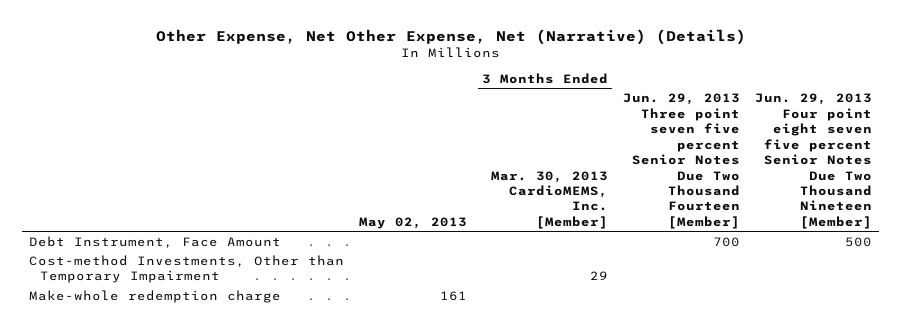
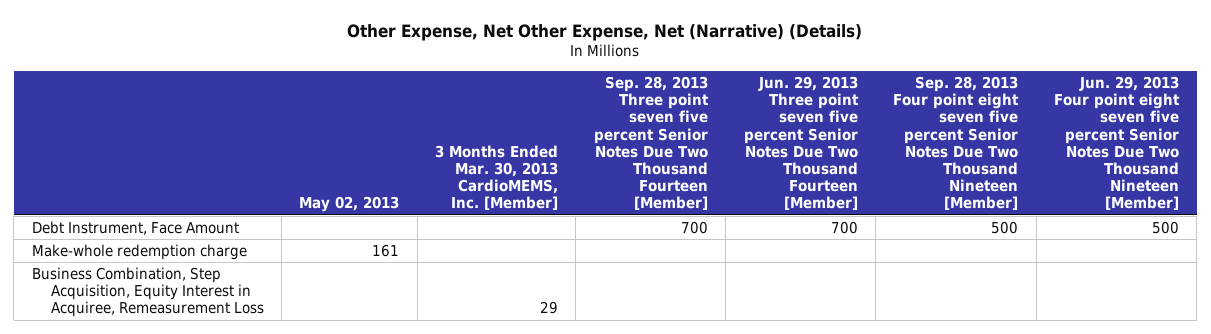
none -> [593,76,709,211] Sep. 28, 2013 Three point seven five percent Senior Notes Due Two Thousand Fourteen [Member]
none -> [893,76,1020,211] Sep. 28, 2013 Four point eight seven five percent Senior Notes Due Two Thousand Nineteen [Member]
[29,254,345,284] Cost-method Investments, Other than Temporary Impairment -> none
none -> [31,267,264,318] Business Combination, Step Acquisition, Equity Interest in Acquiree, Remeasurement Loss

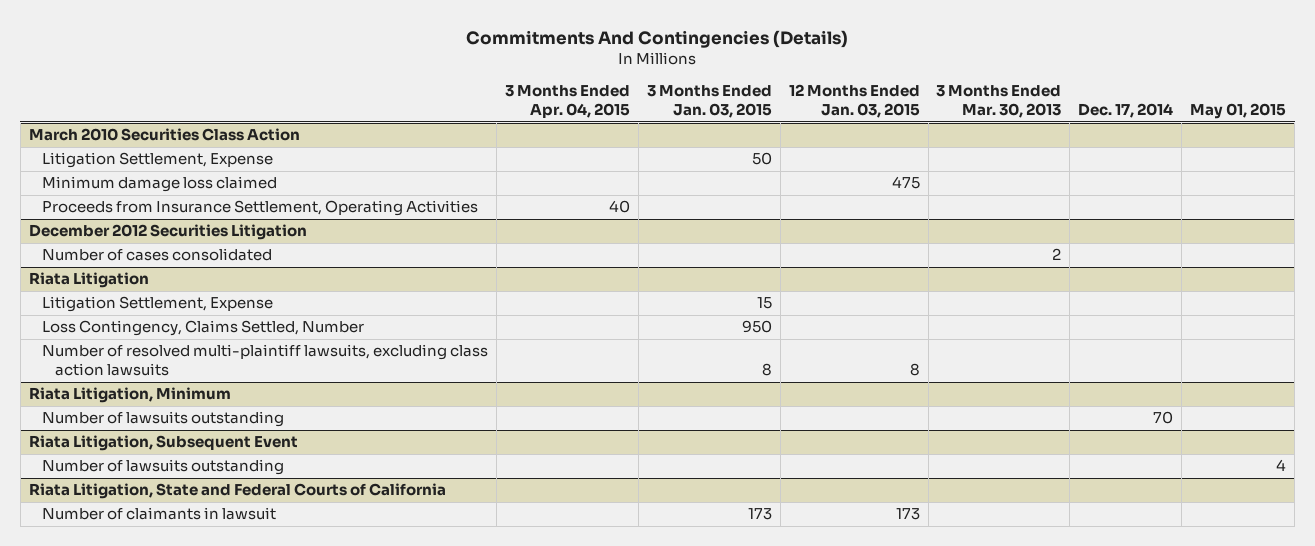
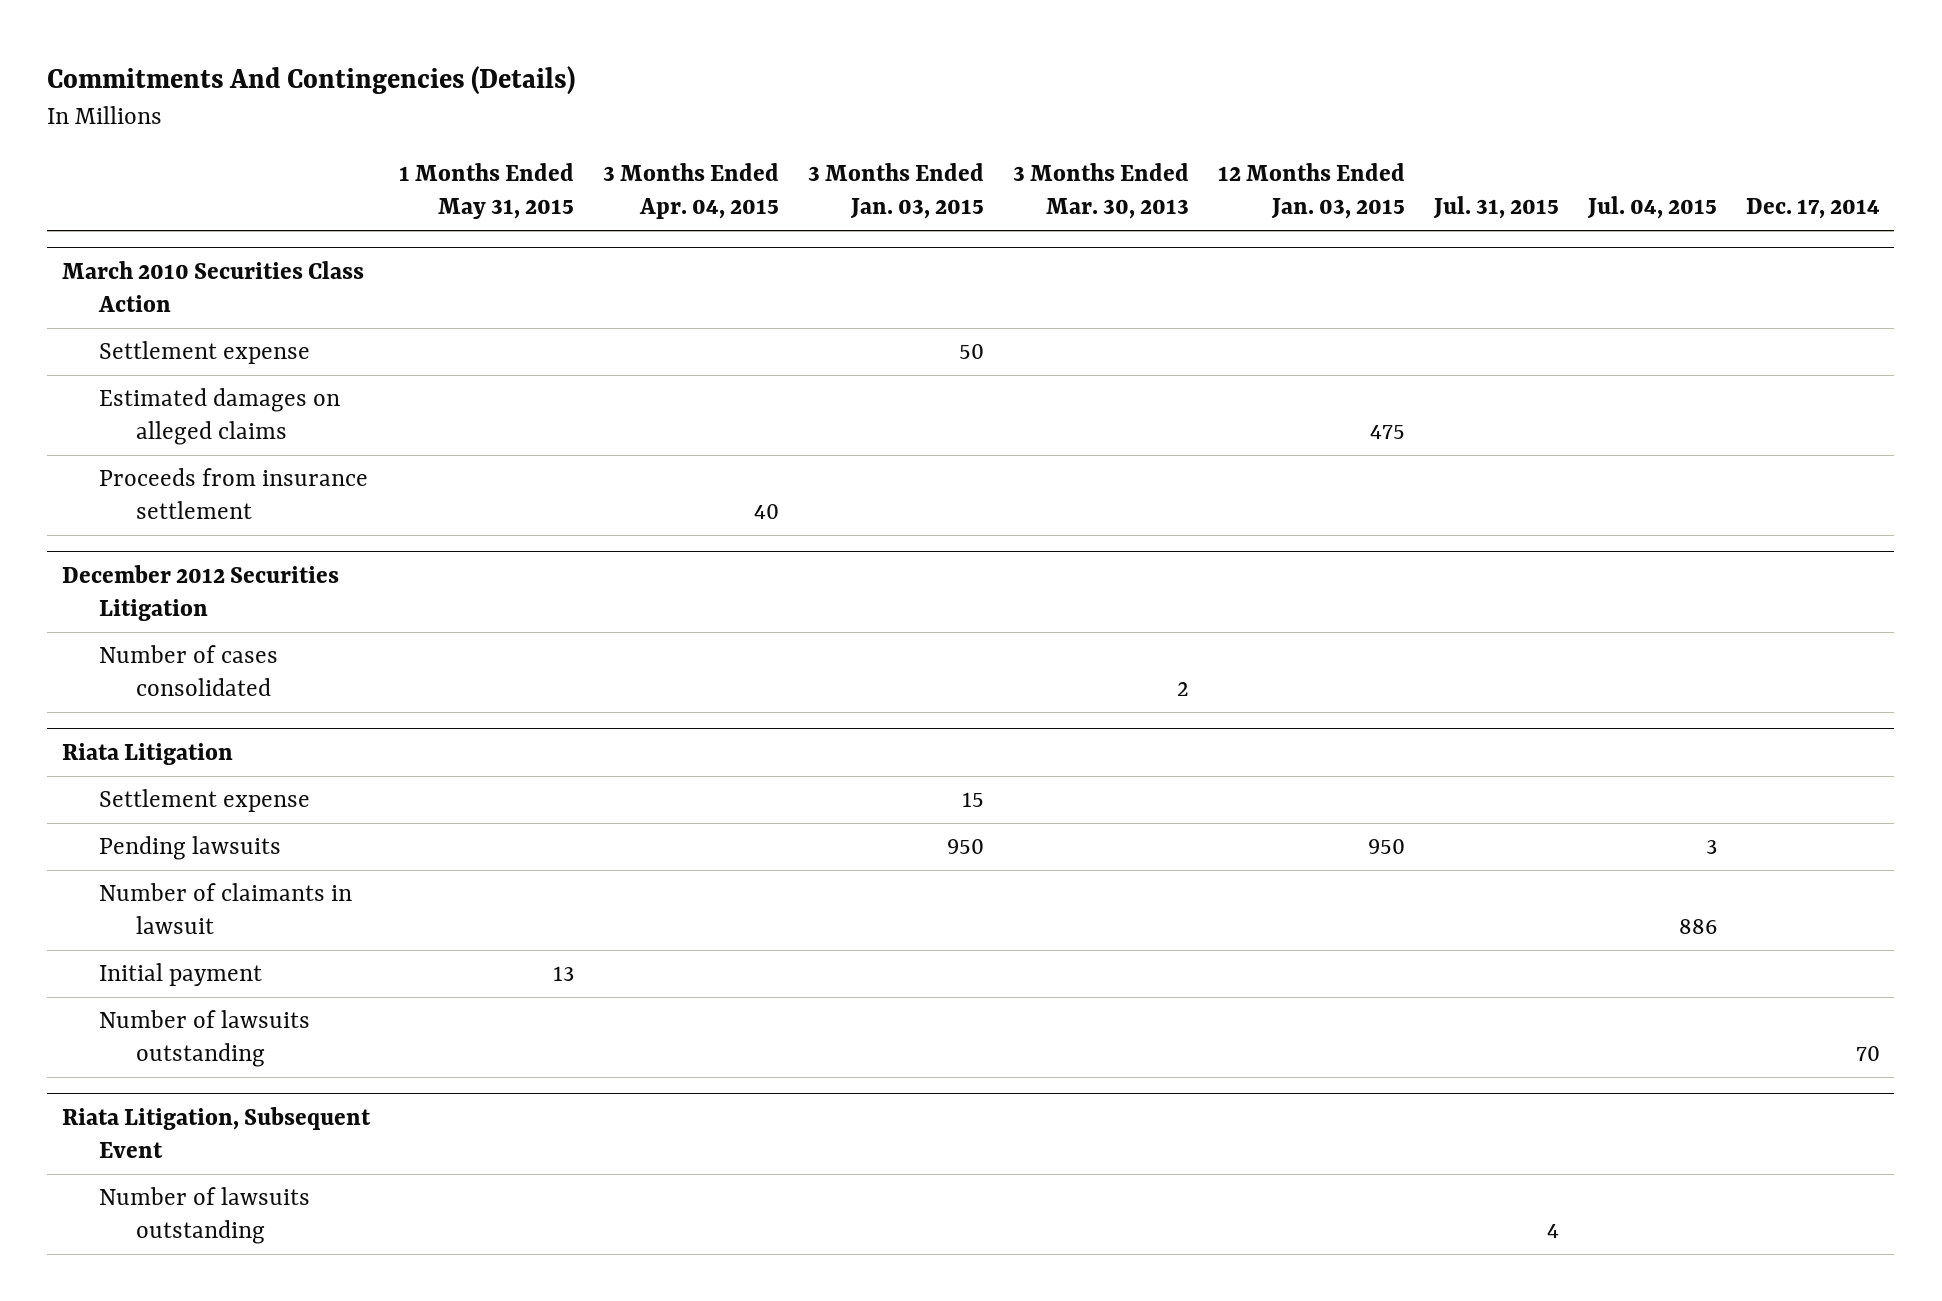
[1190,103,1287,120] May 01, 2015 -> none
none -> [398,163,574,220] 1 Months Ended May 31, 2015
none -> [1432,196,1559,220] Jul. 31, 2015
none -> [1586,196,1717,220] Jul. 04, 2015
[42,152,274,169] Litigation Settlement, Expense -> [99,341,311,365] Settlement expense
[42,176,278,193] Minimum damage loss claimed -> [99,388,341,446] Estimated damages on alleged claims
[42,200,479,217] Proceeds from Insurance Settlement, Operating Activities -> [99,468,369,520] Proceeds from insurance settlement
[42,320,365,337] Loss Contingency, Claims Settled, Number -> none
[42,344,489,377] Number of resolved multi-plaintiff lawsuits, excluding class action lawsuits -> none
[28,387,231,404] Riata Litigation, Minimum -> none
[42,411,285,428] Number of lawsuits outstanding -> none
[42,296,274,313] Litigation Settlement, Expense -> [99,789,311,813] Settlement expense
none -> [99,836,282,861] Pending lawsuits
none -> [99,883,353,935] Number of claimants in lawsuit
none -> [99,963,263,987] Initial payment
none -> [99,1010,311,1068] Number of lawsuits outstanding
[28,483,446,500] Riata Litigation, State and Federal Courts of California -> none
[42,507,277,521] Number of claimants in lawsuit -> none

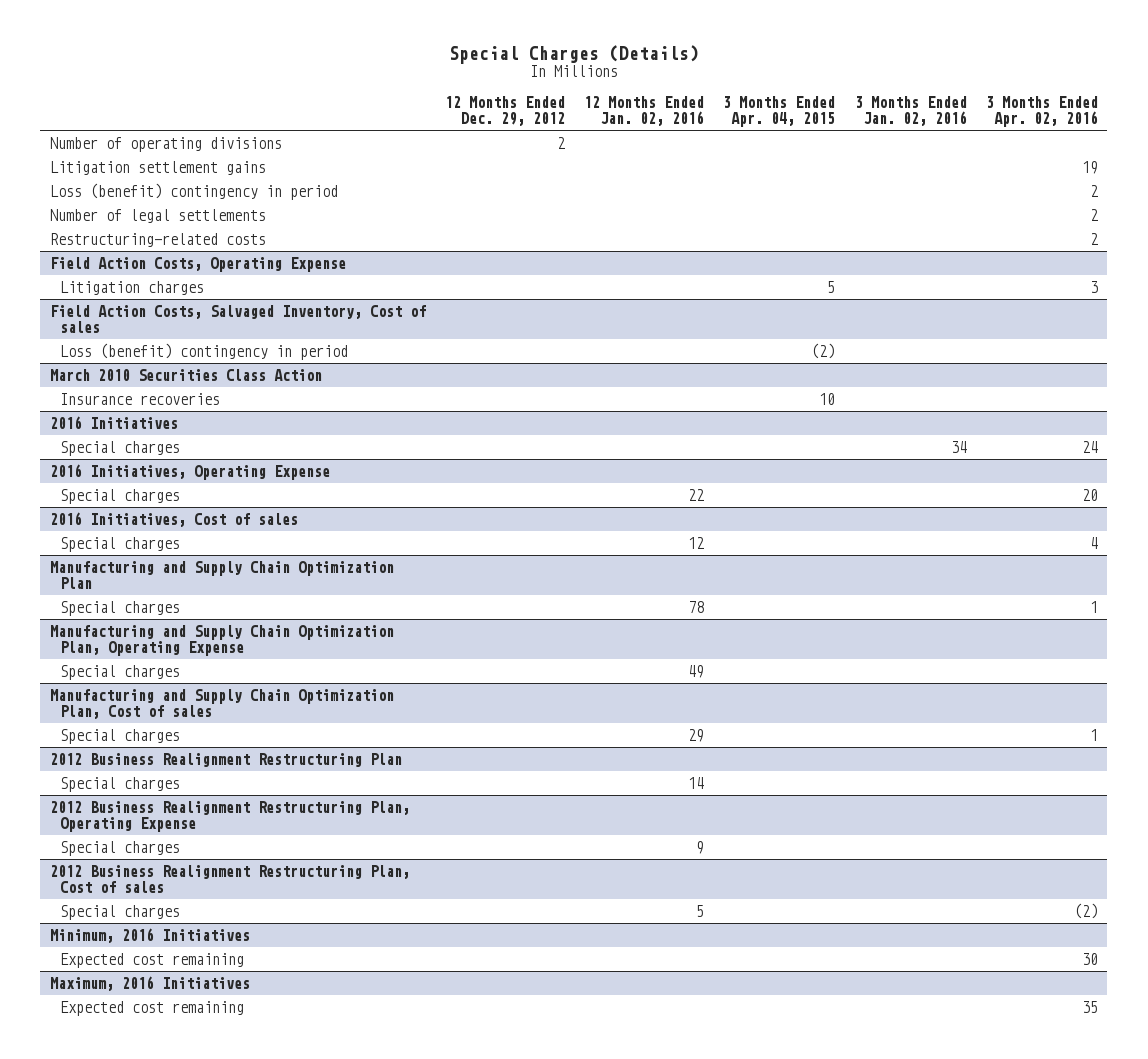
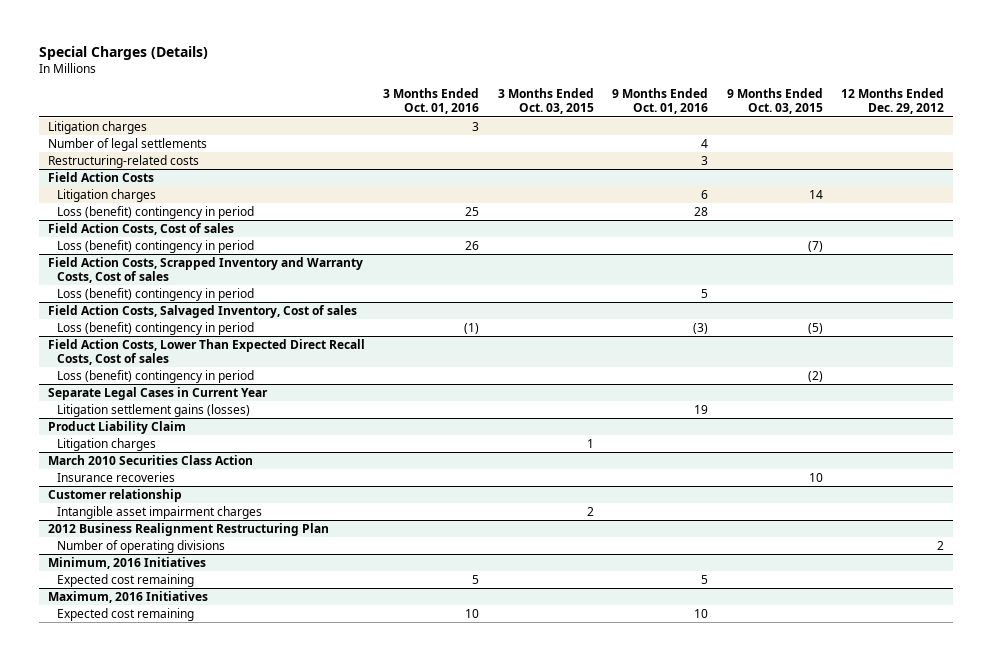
[584,95,705,126] 12 Months Ended Jan. 02, 2016 -> none
[723,95,836,127] 3 Months Ended Apr. 04, 2015 -> none
[854,95,967,126] 3 Months Ended Jan. 02, 2016 -> none
[985,95,1098,127] 3 Months Ended Apr. 02, 2016 -> none
none -> [383,88,480,115] 3 Months Ended Oct. 01, 2016
none -> [497,88,594,115] 3 Months Ended Oct. 03, 2015
none -> [612,88,709,115] 9 Months Ended Oct. 01, 2016
none -> [726,88,823,115] 9 Months Ended Oct. 03, 2015
[49,136,282,152] Number of operating divisions -> none
[49,160,266,175] Litigation settlement gains -> none
[49,182,338,200] Loss (benefit) contingency in period -> none
none -> [47,120,147,134] Litigation charges
[49,256,346,272] Field Action Costs, Operating Expense -> [47,171,154,182] Field Action Costs
none -> [57,205,255,219] Loss (benefit) contingency in period
none -> [47,222,234,235] Field Action Costs, Cost of sales
none -> [57,239,255,253] Loss (benefit) contingency in period
none -> [47,256,363,283] Field Action Costs, Scrapped Inventory and Warranty Costs, Cost of sales
none -> [57,287,255,301] Loss (benefit) contingency in period
none -> [47,338,365,365] Field Action Costs, Lower Than Expected Direct Recall Costs, Cost of sales
none -> [57,369,255,383] Loss (benefit) contingency in period
none -> [47,386,268,400] Separate Legal Cases in Current Year
none -> [57,403,251,417] Litigation settlement gains (losses)
none -> [47,420,186,434] Product Liability Claim
none -> [57,437,157,451] Litigation charges
[49,415,178,429] 2016 Initiatives -> none
[59,440,180,456] Special charges -> none
[49,463,330,480] 2016 Initiatives, Operating Expense -> none
[59,488,180,504] Special charges -> none
[49,511,298,527] 2016 Initiatives, Cost of sales -> none
[59,536,180,552] Special charges -> none
[49,560,394,590] Manufacturing and Supply Chain Optimization Plan -> none
[59,600,180,616] Special charges -> none
[49,624,394,657] Manufacturing and Supply Chain Optimization Plan, Operating Expense -> none
[59,664,180,680] Special charges -> none
[49,688,394,720] Manufacturing and Supply Chain Optimization Plan, Cost of sales -> none
[59,728,180,744] Special charges -> none
none -> [47,488,182,502] Customer relationship
none -> [57,505,263,519] Intangible asset impairment charges
[59,776,180,792] Special charges -> none
[49,800,410,833] 2012 Business Realignment Restructuring Plan, Operating Expense -> none
[59,840,180,856] Special charges -> none
[49,864,410,894] 2012 Business Realignment Restructuring Plan, Cost of sales -> none
[59,904,180,920] Special charges -> none
none -> [57,539,226,553] Number of operating divisions

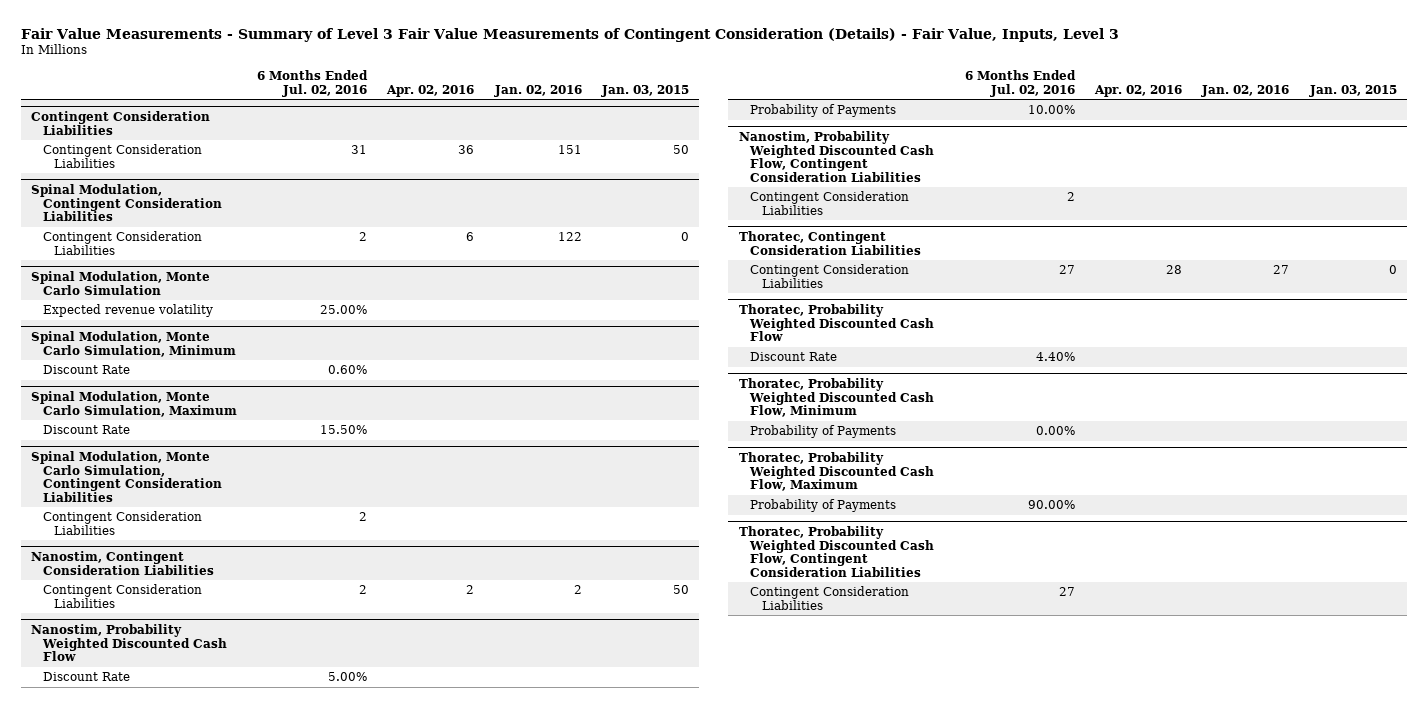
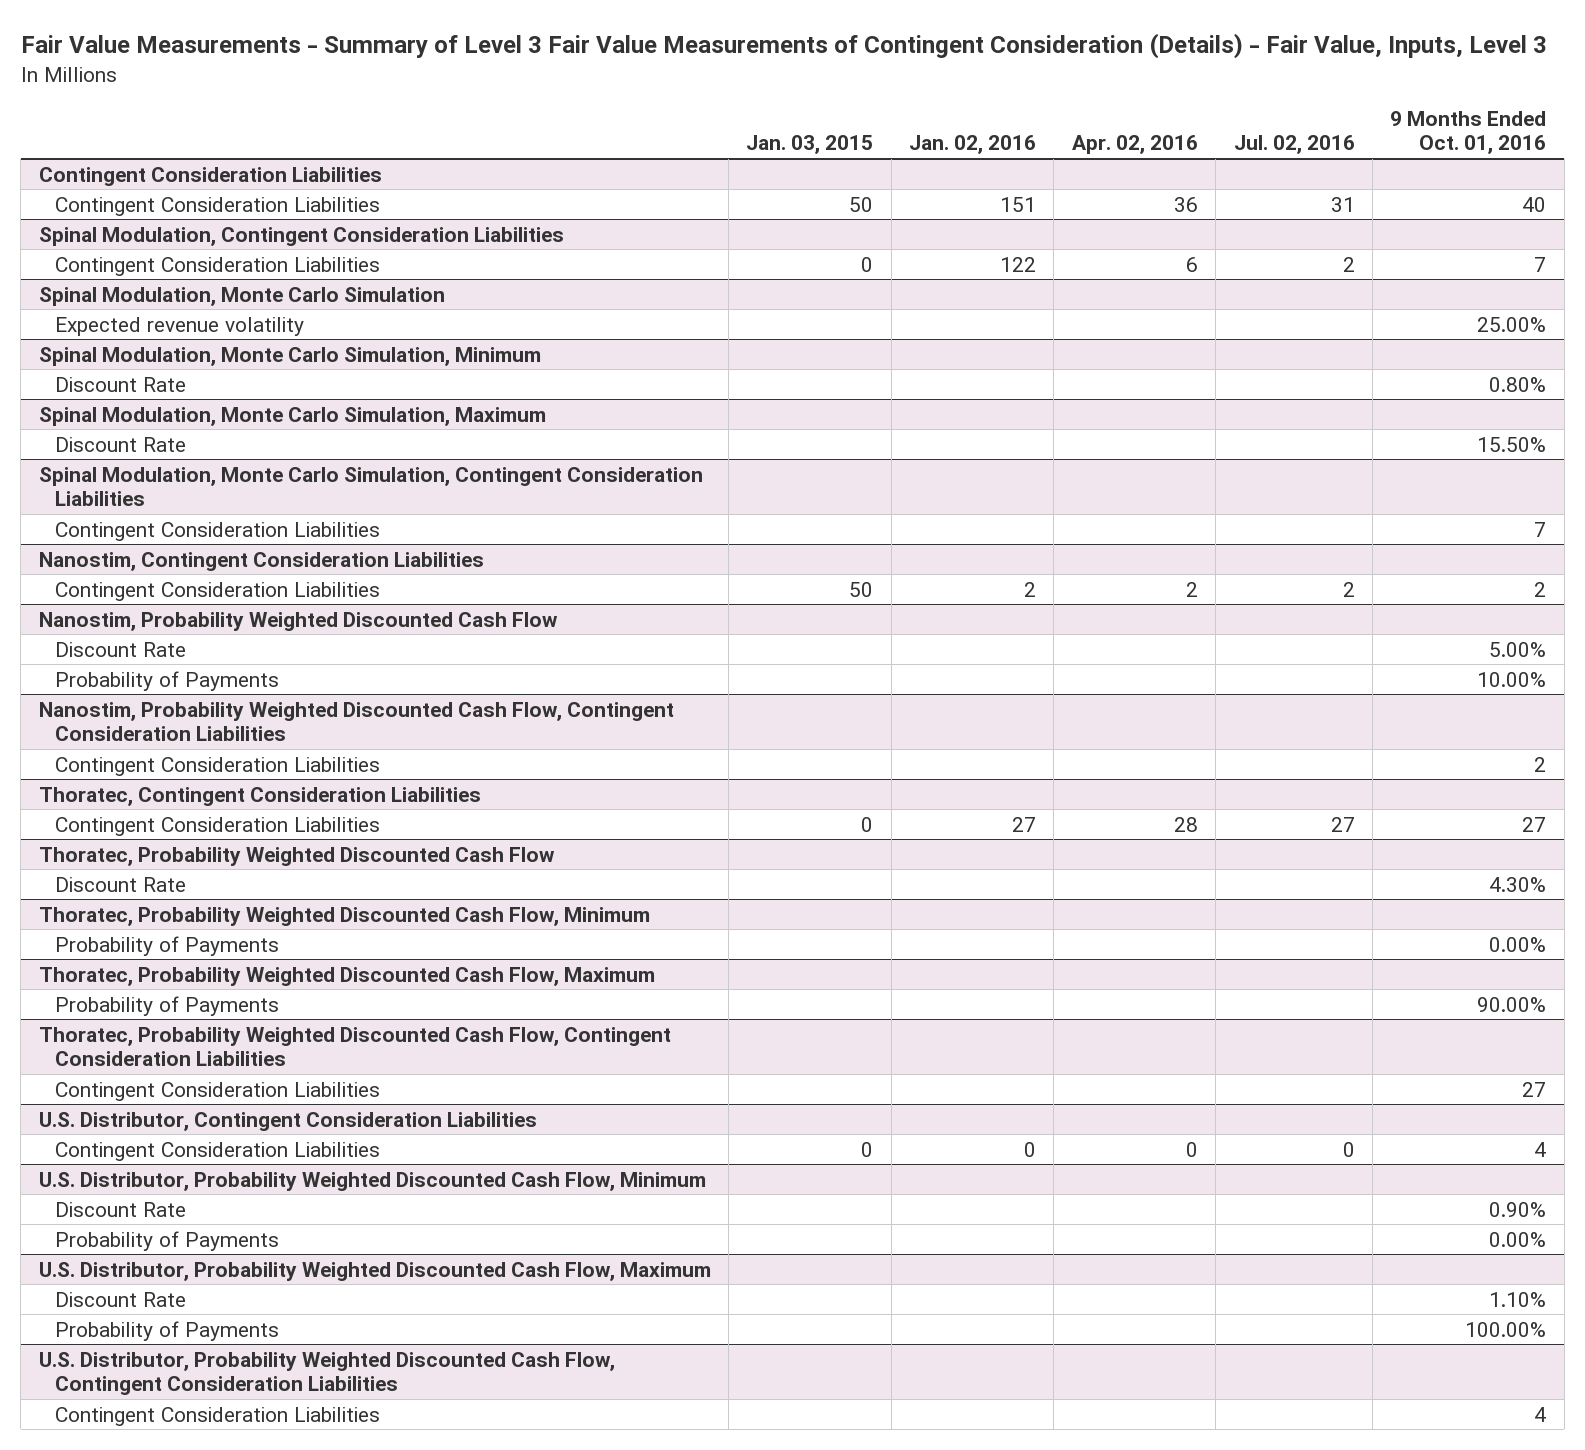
[256,70,368,97] 6 Months Ended Jul. 02, 2016 -> none
none -> [1233,135,1355,155] Jul. 02, 2016
none -> [1390,110,1547,155] 9 Months Ended Oct. 01, 2016
none -> [38,1111,537,1131] U.S. Distributor, Contingent Consideration Liabilities
none -> [55,1141,381,1161] Contingent Consideration Liabilities
none -> [38,1171,706,1191] U.S. Distributor, Probability Weighted Discounted Cash Flow, Minimum
none -> [55,1201,187,1217] Discount Rate
none -> [55,1230,280,1251] Probability of Payments
none -> [38,1261,711,1281] U.S. Distributor, Probability Weighted Discounted Cash Flow, Maximum
none -> [55,1291,187,1307] Discount Rate
none -> [55,1320,280,1341] Probability of Payments
none -> [38,1351,615,1396] U.S. Distributor, Probability Weighted Discounted Cash Flow, Contingent Consideration Liabilities
none -> [55,1406,381,1426] Contingent Consideration Liabilities

